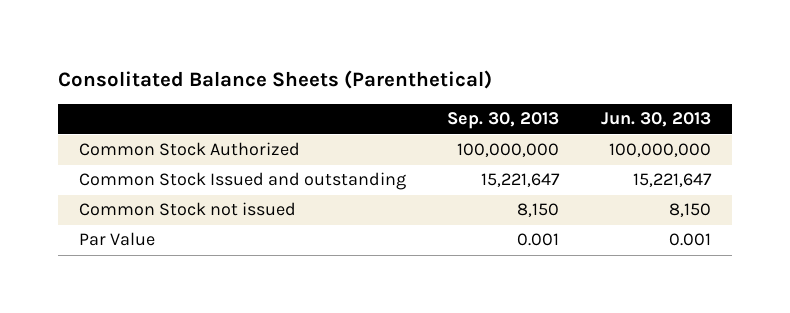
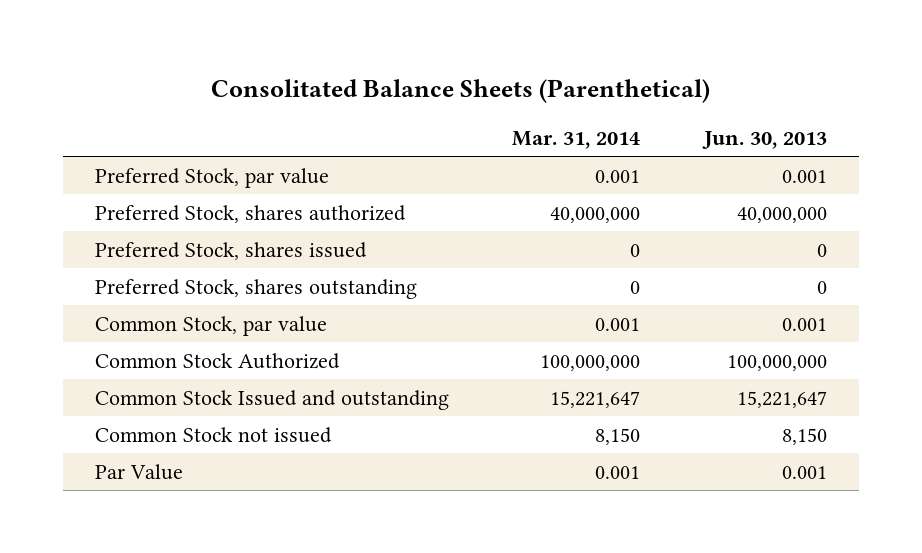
[447,112,560,130] Sep. 30, 2013 -> none
none -> [512,130,641,149] Mar. 31, 2014
none -> [94,167,329,188] Preferred Stock, par value
none -> [94,204,406,223] Preferred Stock, shares authorized
none -> [94,241,367,260] Preferred Stock, shares issued
none -> [94,278,417,299] Preferred Stock, shares outstanding
none -> [94,315,327,336] Common Stock, par value

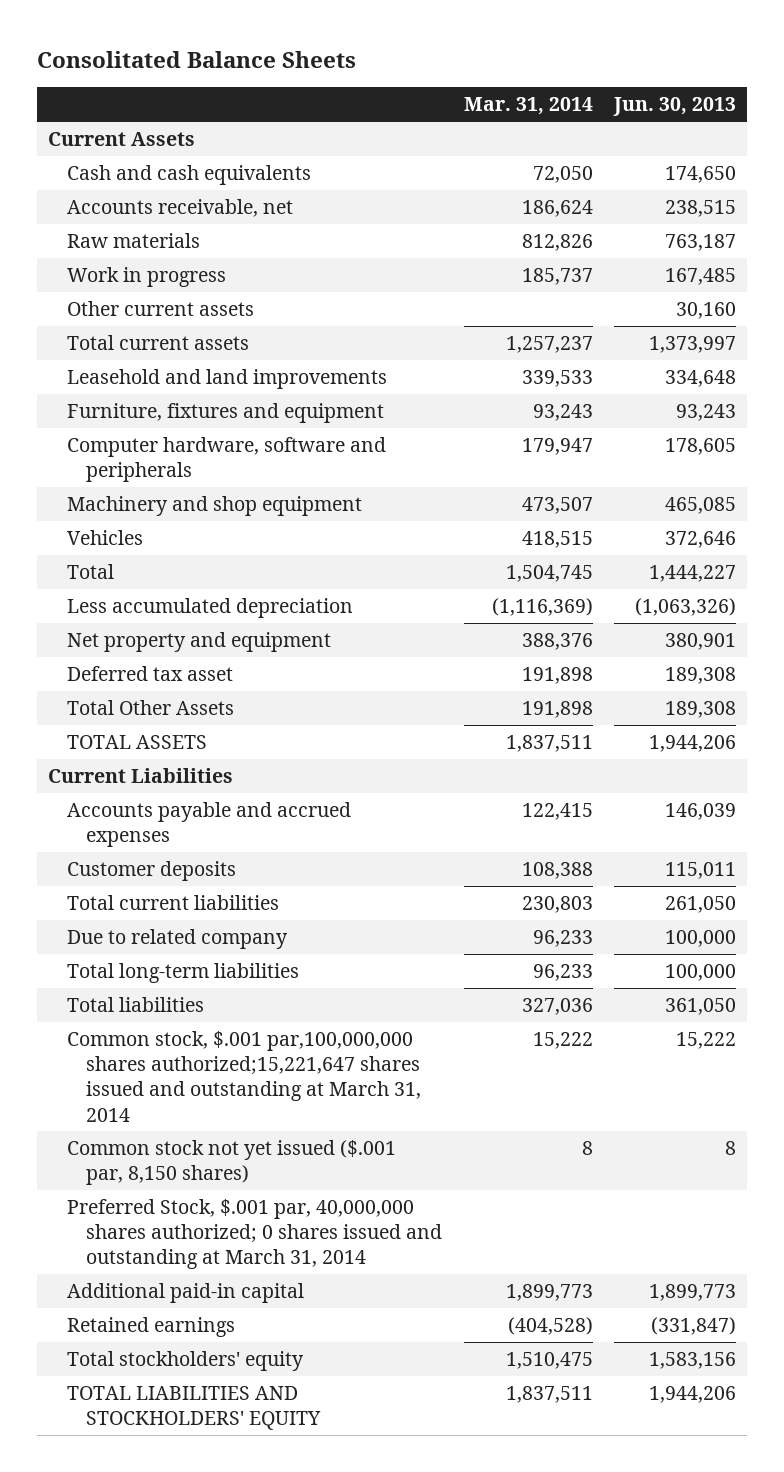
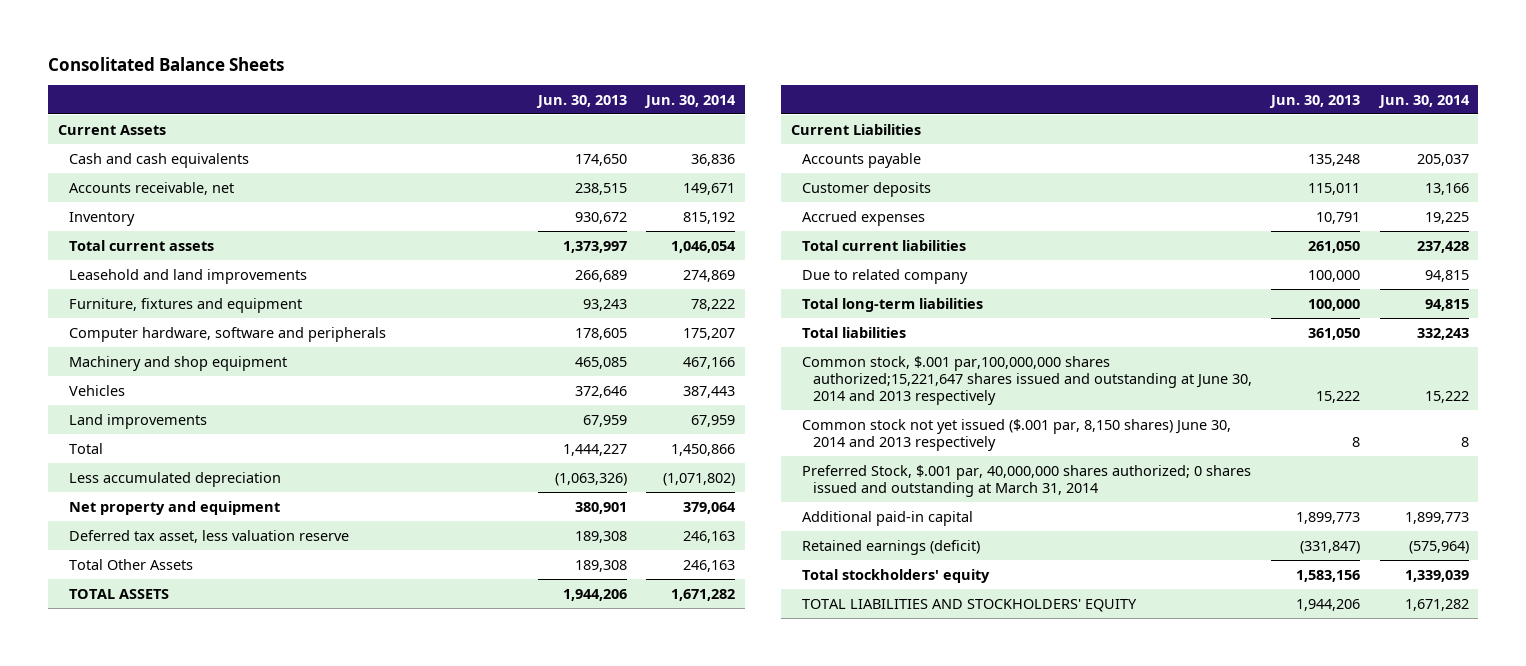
[463,97,593,116] Mar. 31, 2014 -> none
none -> [644,94,737,108] Jun. 30, 2014
[67,232,201,248] Raw materials -> none
[67,266,227,287] Work in progress -> none
[67,300,255,316] Other current assets -> none
none -> [68,211,135,226] Inventory
[665,369,737,387] 334,648 -> [575,269,628,282] 266,689
none -> [68,413,207,429] Land improvements
[67,665,234,681] Deferred tax asset -> [68,529,349,543] Deferred tax asset, less valuation reserve
[67,801,352,848] Accounts payable and accrued expenses -> none
none -> [802,152,922,168] Accounts payable
none -> [802,210,926,226] Accrued expenses
[67,1030,422,1122] Common stock, $.001 par,100,000,000 shares authorized;15,221,647 shares issued and outstanding at March 31, 2014 -> [802,355,1253,406] Common stock, $.001 par,100,000,000 shares authorized;15,221,647 shares issued and outstanding at June 30, 2014 and 2013 respectively
[67,1139,397,1186] Common stock not yet issued ($.001 par, 8,150 shares) -> [802,418,1232,451] Common stock not yet issued ($.001 par, 8,150 shares) June 30, 2014 and 2013 respectively
[67,1316,236,1337] Retained earnings -> [802,539,981,555] Retained earnings (deficit)

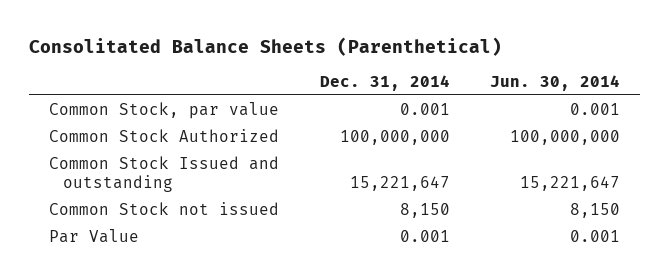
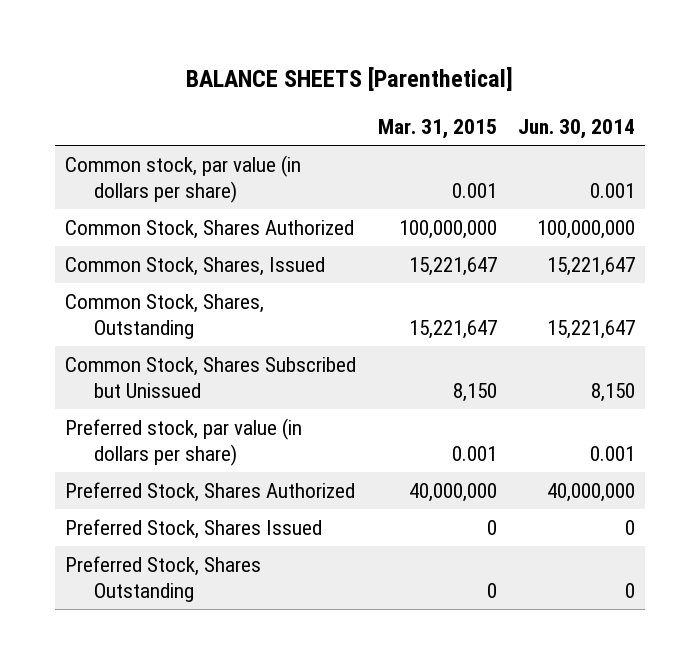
[29,36,503,56] Consolitated Balance Sheets (Parenthetical) -> [186,66,514,91] BALANCE SHEETS [Parenthetical]
[319,74,450,91] Dec. 31, 2014 -> none
none -> [377,118,497,139] Mar. 31, 2015
[49,101,280,119] Common Stock, par value -> [65,155,302,203] Common stock, par value (in dollars per share)
[49,128,280,142] Common Stock Authorized -> [65,220,355,240] Common Stock, Shares Authorized
none -> [65,257,326,277] Common Stock, Shares, Issued
[49,155,280,192] Common Stock Issued and outstanding -> [65,294,265,339] Common Stock, Shares, Outstanding
[49,201,280,215] Common Stock not issued -> [65,357,357,398] Common Stock, Shares Subscribed but Unissued
[49,228,140,243] Par Value -> [65,418,303,466] Preferred stock, par value (in dollars per share)
none -> [65,482,356,503] Preferred Stock, Shares Authorized
none -> [65,519,323,540] Preferred Stock, Shares Issued
none -> [65,556,262,602] Preferred Stock, Shares Outstanding

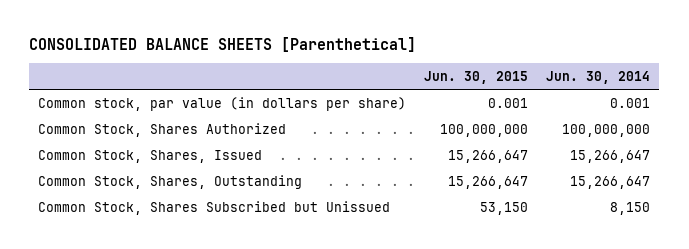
[186,66,514,91] BALANCE SHEETS [Parenthetical] -> [29,36,417,52] CONSOLIDATED BALANCE SHEETS [Parenthetical]
[377,118,497,139] Mar. 31, 2015 -> none
none -> [424,70,529,84] Jun. 30, 2015
[546,257,635,277] 15,221,647 -> [570,149,651,163] 15,266,647
[546,319,635,339] 15,221,647 -> [570,175,651,189] 15,266,647
[65,418,303,466] Preferred stock, par value (in dollars per share) -> none
[65,482,356,503] Preferred Stock, Shares Authorized -> none
[65,519,323,540] Preferred Stock, Shares Issued -> none
[65,556,262,602] Preferred Stock, Shares Outstanding -> none

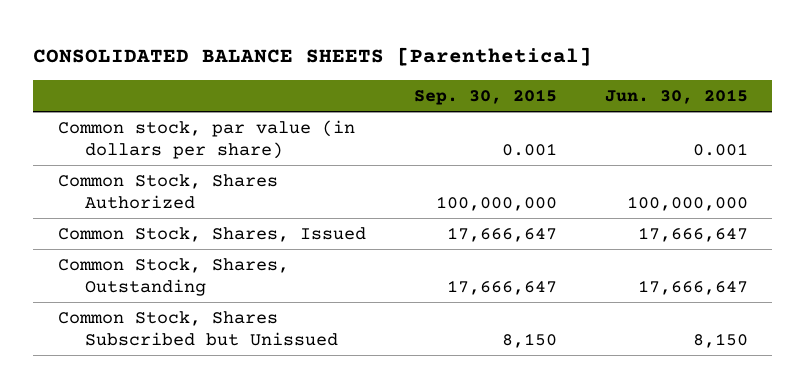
[546,70,651,84] Jun. 30, 2014 -> none
none -> [413,89,557,106] Sep. 30, 2015
[448,149,529,163] 15,266,647 -> [637,226,748,242] 17,666,647
[448,175,529,189] 15,266,647 -> [637,279,748,295] 17,666,647
[480,201,529,215] 53,150 -> [692,332,748,348] 8,150

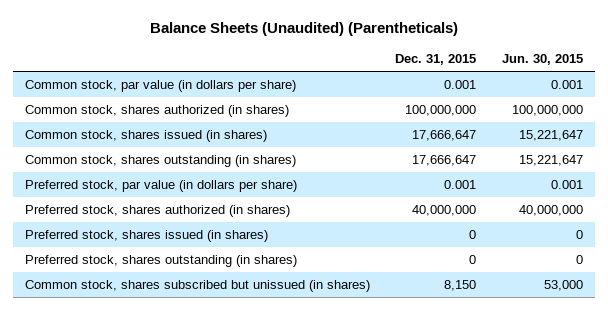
[33,47,593,67] CONSOLIDATED BALANCE SHEETS [Parenthetical] -> [149,21,458,36] Balance Sheets (Unaudited) (Parentheticals)
[413,89,557,106] Sep. 30, 2015 -> none
none -> [395,54,477,66] Dec. 31, 2015
[57,173,278,209] Common Stock, Shares Authorized -> [25,105,290,118] Common stock, shares authorized (in shares)
[57,226,366,242] Common Stock, Shares, Issued -> [25,130,268,143] Common stock, shares issued (in shares)
[637,226,748,242] 17,666,647 -> [518,130,583,142] 15,221,647
[57,257,289,296] Common Stock, Shares, Outstanding -> [25,155,297,168] Common stock, shares outstanding (in shares)
[637,279,748,295] 17,666,647 -> [518,155,583,167] 15,221,647
none -> [25,180,298,193] Preferred stock, par value (in dollars per share)
none -> [25,205,291,218] Preferred stock, shares authorized (in shares)
none -> [25,230,269,243] Preferred stock, shares issued (in shares)
none -> [25,255,298,268] Preferred stock, shares outstanding (in shares)
[57,310,338,346] Common Stock, Shares Subscribed but Unissued -> [25,280,371,293] Common stock, shares subscribed but unissued (in shares)
[692,332,748,348] 8,150 -> [543,280,583,292] 53,000

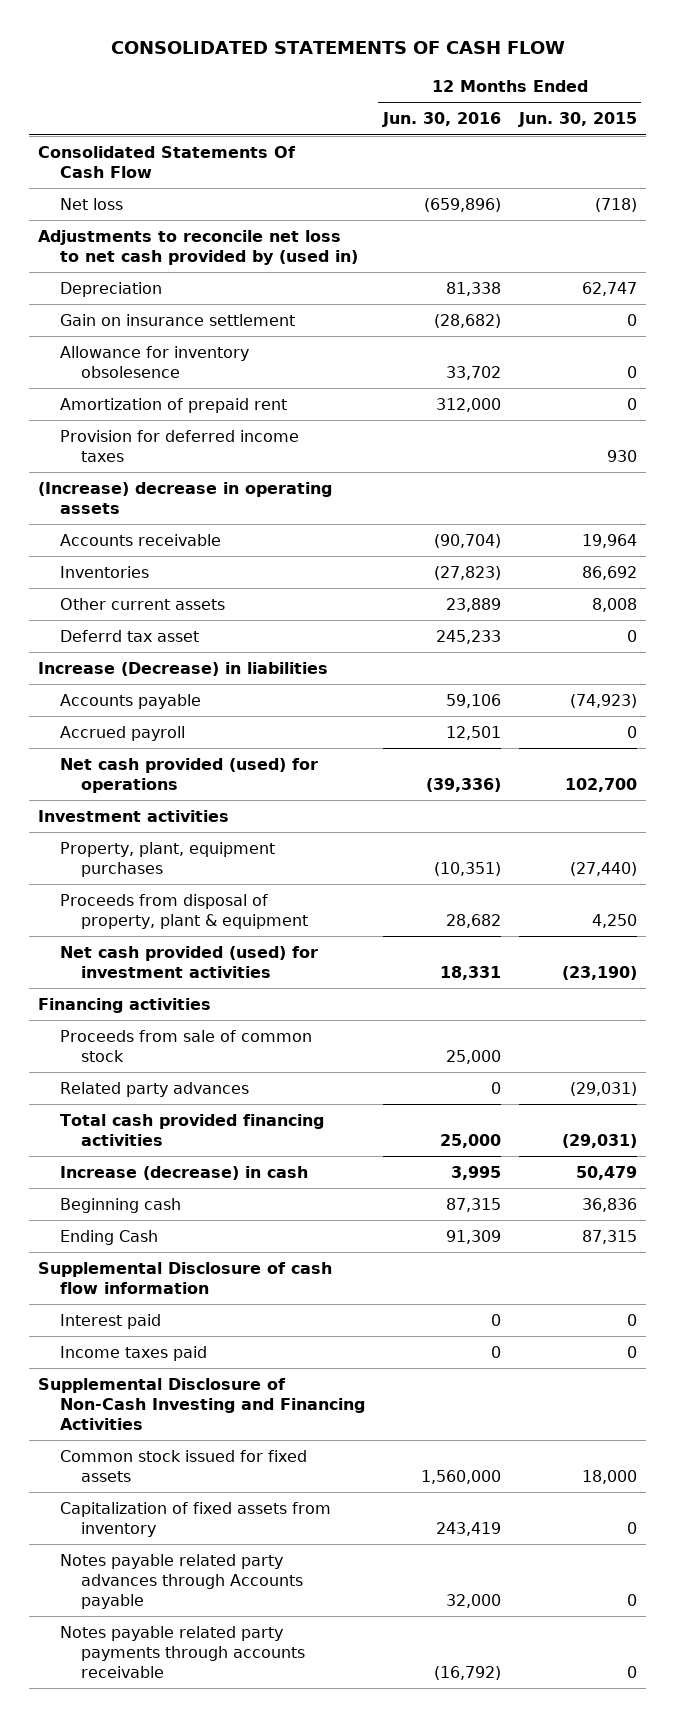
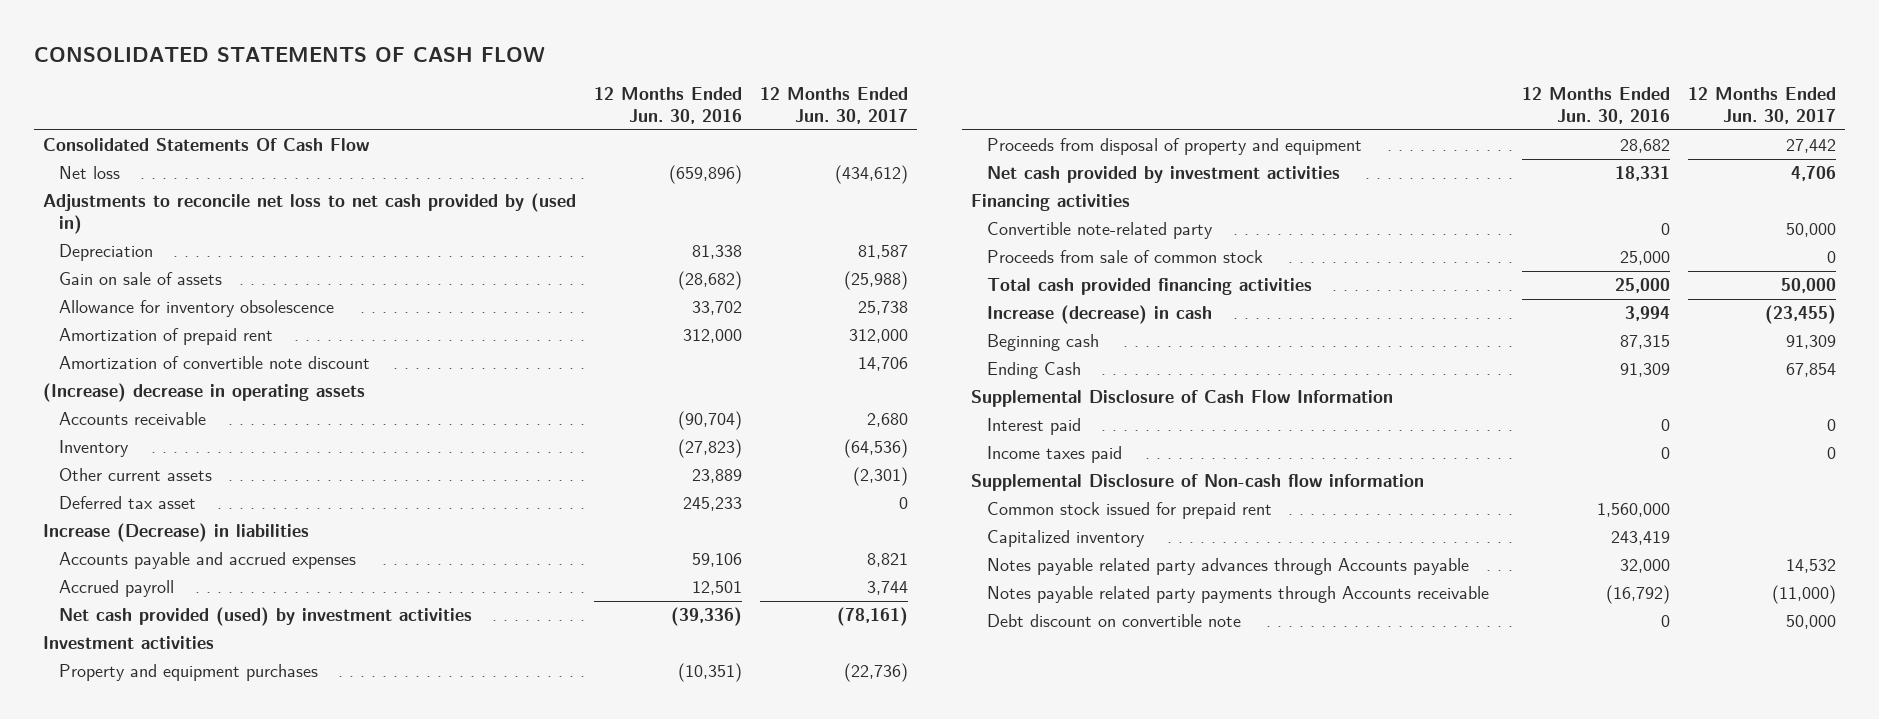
[517,112,637,128] Jun. 30, 2015 -> none
none -> [760,87,909,125] 12 Months Ended Jun. 30, 2017
[59,313,295,326] Gain on insurance settlement -> [59,272,223,286] Gain on sale of assets
[59,345,249,379] Allowance for inventory obsolesence -> [59,300,335,318] Allowance for inventory obsolescence
[59,429,299,463] Provision for deferred income taxes -> none
none -> [59,356,371,370] Amortization of convertible note discount
[59,565,149,578] Inventories -> [59,440,130,458] Inventory
[59,629,199,642] Deferrd tax asset -> [59,496,197,510] Deferred tax asset
[59,693,201,709] Accounts payable -> [59,552,357,570] Accounts payable and accrued expenses
[59,757,318,794] Net cash provided (used) for operations -> [59,607,473,627] Net cash provided (used) by investment activities
[59,841,275,878] Property, plant, equipment purchases -> [59,664,319,682] Property and equipment purchases
[59,893,309,930] Proceeds from disposal of property, plant & equipment -> [987,138,1363,156] Proceeds from disposal of property and equipment
[59,945,318,979] Net cash provided (used) for investment activities -> [987,166,1341,184] Net cash provided by investment activities
none -> [987,222,1214,240] Convertible note-related party
[59,1081,249,1097] Related party advances -> none
[450,1165,501,1180] 3,995 -> [1625,306,1671,322] 3,994
[38,1261,333,1295] Supplemental Disclosure of cash flow information -> [971,390,1394,408] Supplemental Disclosure of Cash Flow Information
[38,1377,365,1431] Supplemental Disclosure of Non-Cash Investing and Financing Activities -> [971,474,1425,492] Supplemental Disclosure of Non-cash flow information
[59,1449,307,1483] Common stock issued for fixed assets -> [987,502,1273,520] Common stock issued for prepaid rent
[59,1501,331,1538] Capitalization of fixed assets from inventory -> [987,530,1146,548] Capitalized inventory
[59,1625,306,1679] Notes payable related party payments through accounts receivable -> [987,586,1490,604] Notes payable related party payments through Accounts receivable
none -> [987,614,1242,628] Debt discount on convertible note

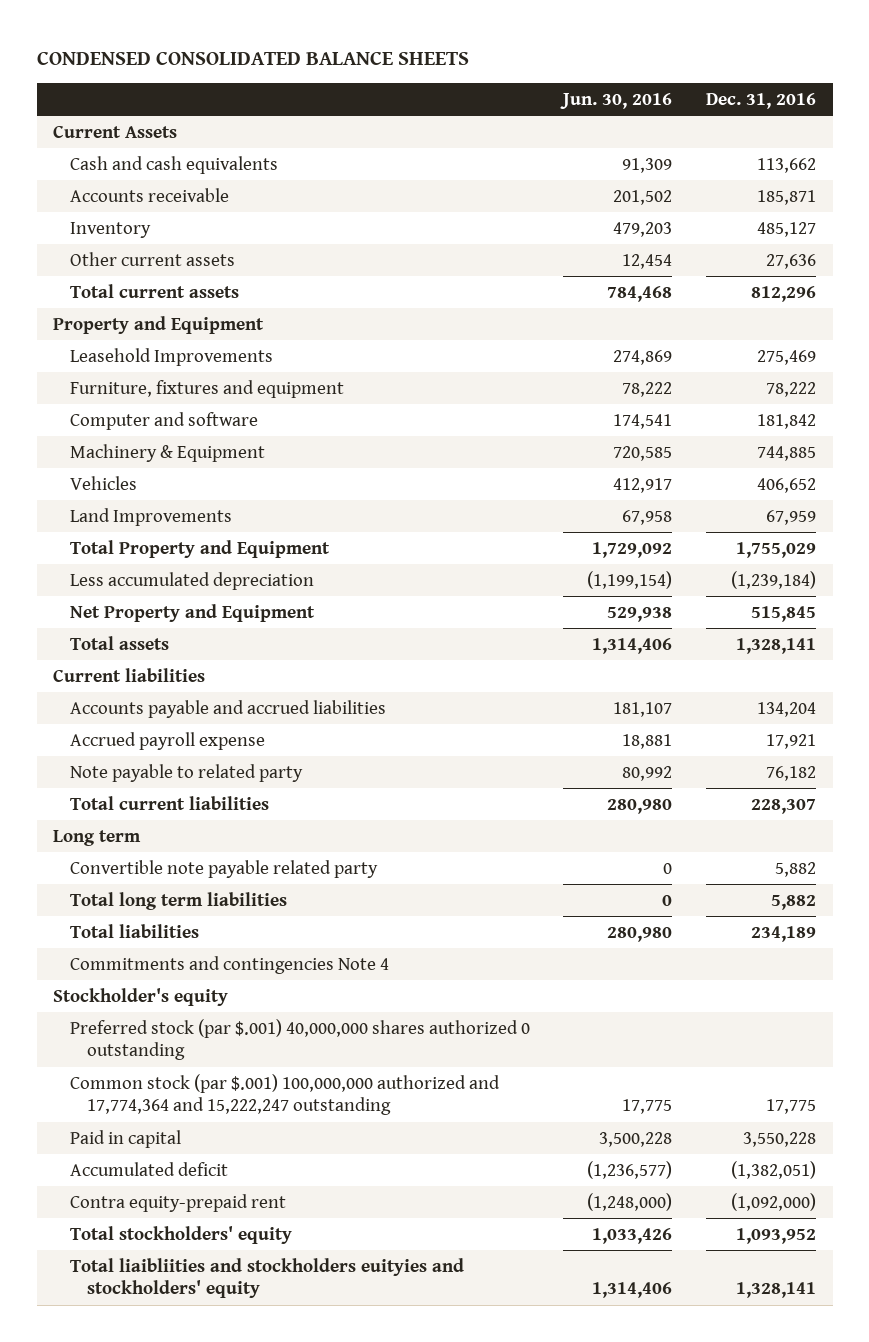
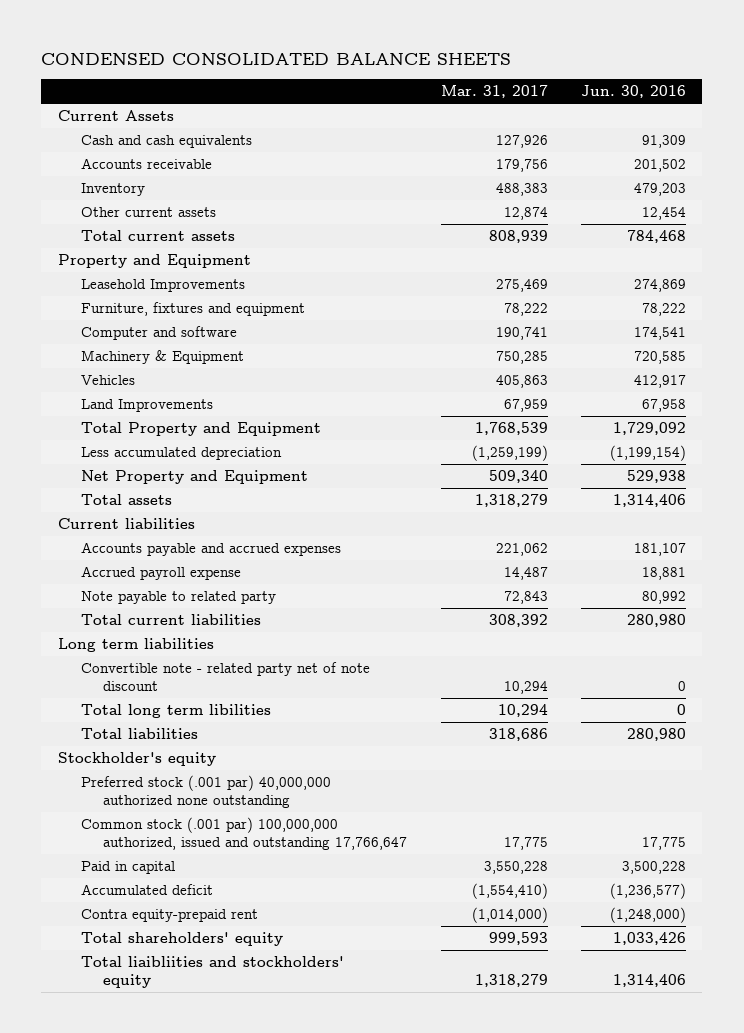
[705,92,816,109] Dec. 31, 2016 -> none
none -> [440,85,548,99] Mar. 31, 2017
[70,699,387,718] Accounts payable and accrued liabilities -> [80,541,341,556] Accounts payable and accrued expenses
[53,829,142,846] Long term -> [57,637,214,652] Long term liabilities
[70,859,379,878] Convertible note payable related party -> [80,661,370,692] Convertible note - related party net of note discount
[70,891,288,910] Total long term liabilities -> [80,703,271,718] Total long term libilities
[70,955,390,974] Commitments and contingencies Note 4 -> none
[70,1018,531,1061] Preferred stock (par $.001) 40,000,000 shares authorized 0 outstanding -> [80,774,331,809] Preferred stock (.001 par) 40,000,000 authorized none outstanding
[70,1073,501,1116] Common stock (par $.001) 100,000,000 authorized and 17,774,364 and 15,222,247 outstanding -> [80,816,408,851] Common stock (.001 par) 100,000,000 authorized, issued and outstanding 17,766,647
[70,1225,293,1244] Total stockholders' equity -> [80,931,283,946] Total shareholders' equity
[70,1257,465,1299] Total liaibliities and stockholders euityies and stockholders' equity -> [80,955,344,989] Total liaibliities and stockholders' equity

